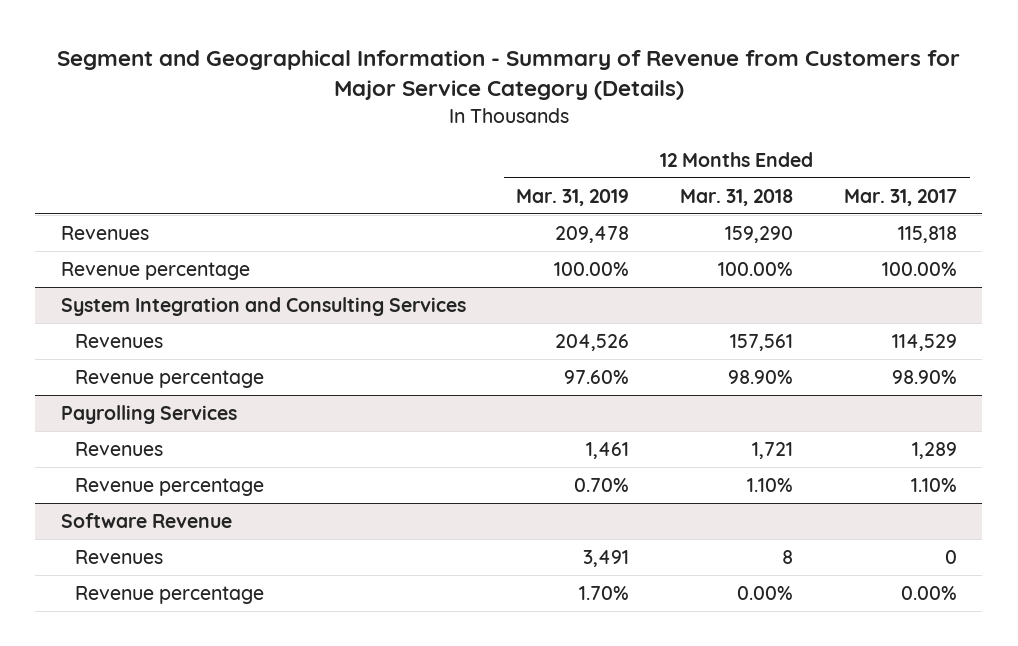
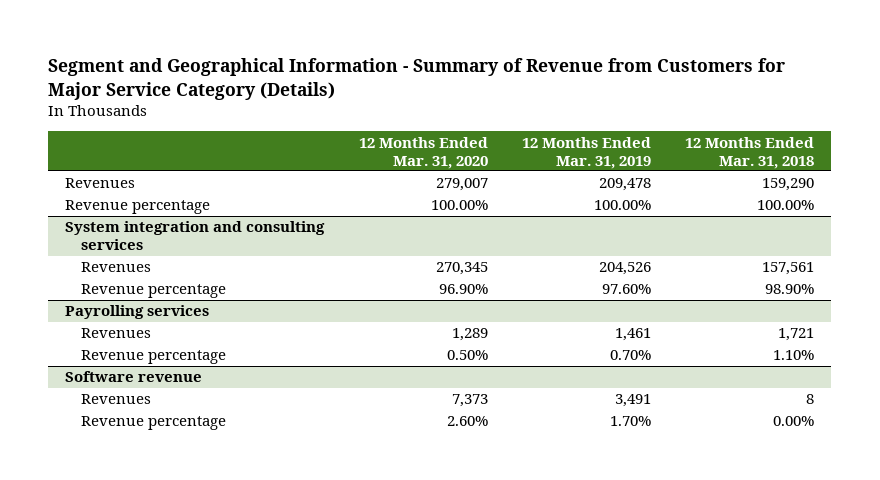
[844,188,958,206] Mar. 31, 2017 -> none
none -> [358,136,488,169] 12 Months Ended Mar. 31, 2020
[60,296,466,316] System Integration and Consulting Services -> [65,221,326,251] System integration and consulting services
[60,404,237,424] Payrolling Services -> [65,305,210,320] Payrolling services
[60,512,232,528] Software Revenue -> [65,371,203,383] Software revenue

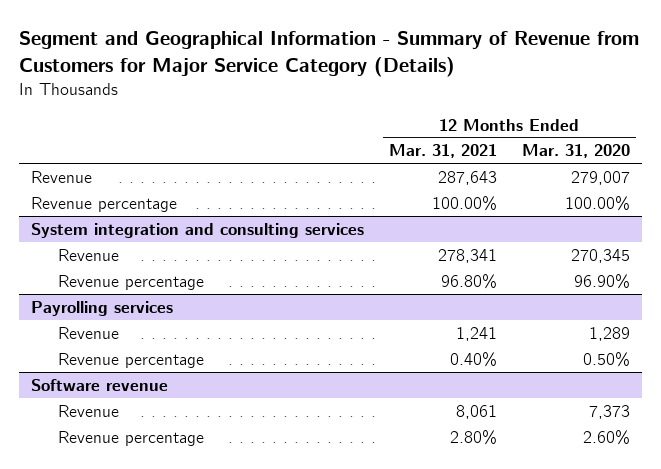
[521,136,651,169] 12 Months Ended Mar. 31, 2019 -> none
[685,136,815,169] 12 Months Ended Mar. 31, 2018 -> none
none -> [388,144,497,159] Mar. 31, 2021
[65,178,136,189] Revenues -> [31,170,93,183] Revenue
[80,262,151,273] Revenues -> [58,248,120,261] Revenue
[80,328,151,339] Revenues -> [58,326,120,339] Revenue
[80,394,151,405] Revenues -> [58,404,120,417] Revenue

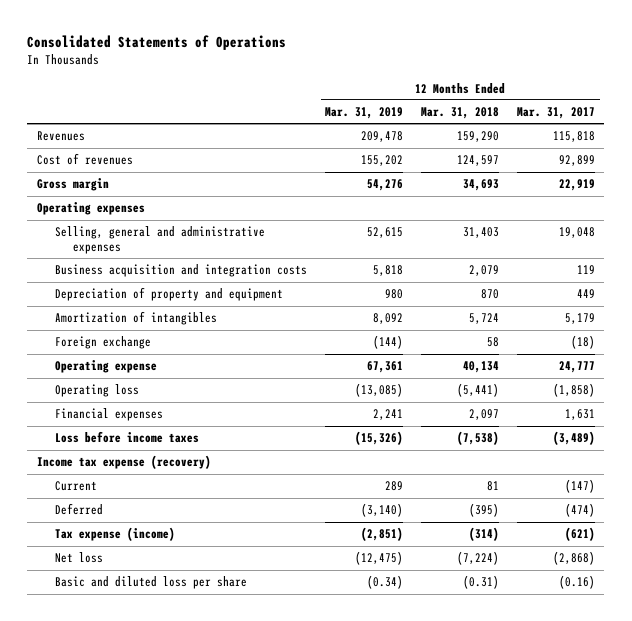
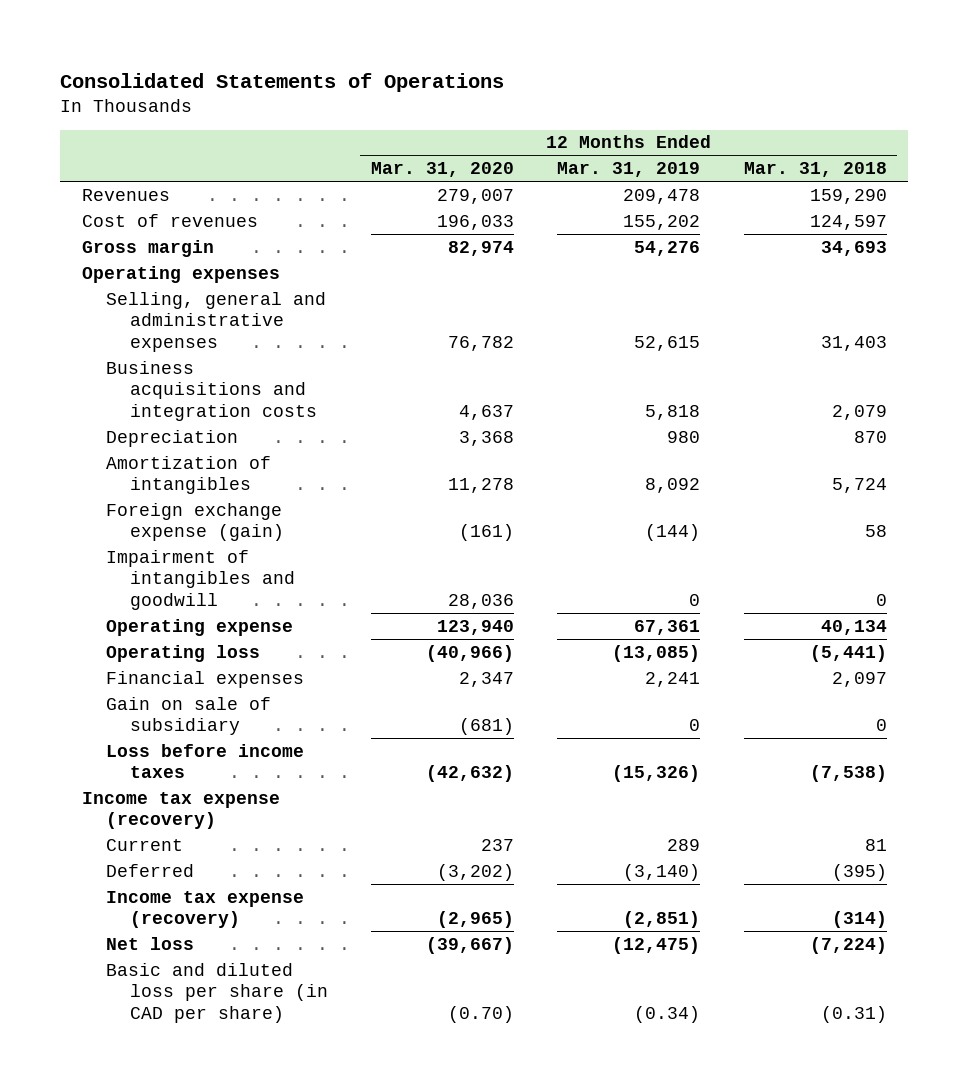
[517,107,596,120] Mar. 31, 2017 -> none
none -> [371,162,515,178] Mar. 31, 2020
[54,264,307,278] Business acquisition and integration costs -> [105,360,318,421] Business acquisitions and integration costs
[54,287,283,302] Depreciation of property and equipment -> [105,429,238,447] Depreciation
[54,336,151,350] Foreign exchange -> [105,502,285,542] Foreign exchange expense (gain)
none -> [105,549,296,610] Impairment of intangibles and goodwill
none -> [105,696,271,736] Gain on sale of subsidiary
[54,527,175,542] Tax expense (income) -> [105,890,304,929] Income tax expense (recovery)
[54,576,247,590] Basic and diluted loss per share -> [105,962,329,1023] Basic and diluted loss per share (in CAD per share)

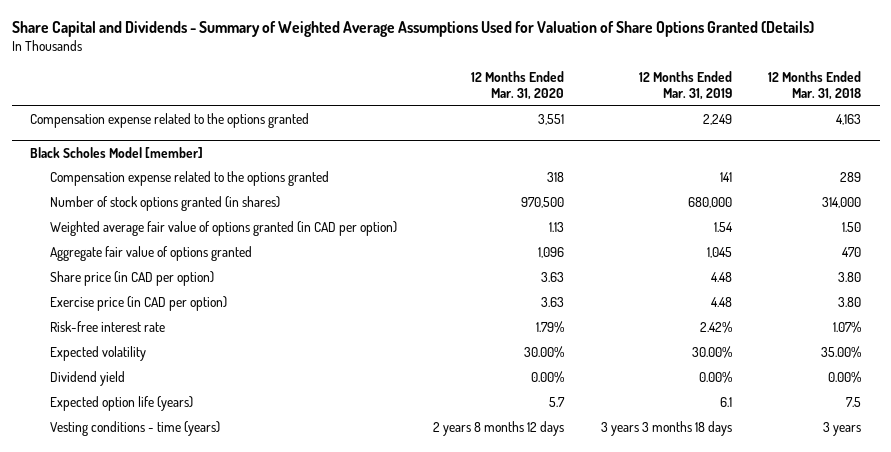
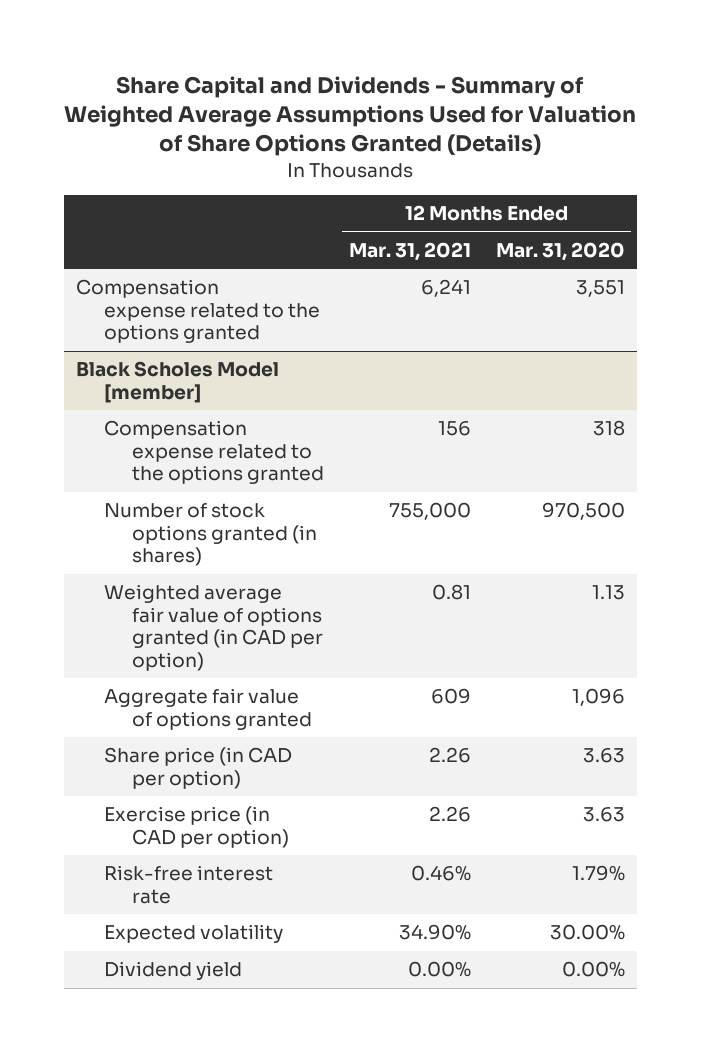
[638,70,732,101] 12 Months Ended Mar. 31, 2019 -> none
[768,70,862,101] 12 Months Ended Mar. 31, 2018 -> none
none -> [348,242,471,262] Mar. 31, 2021
[49,396,193,412] Expected option life (years) -> none
[49,421,220,437] Vesting conditions - time (years) -> none

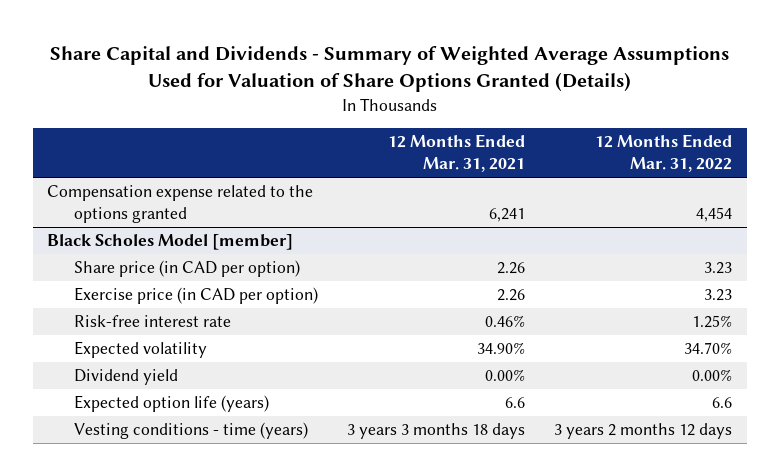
[495,242,625,262] Mar. 31, 2020 -> none
none -> [595,134,733,173] 12 Months Ended Mar. 31, 2022
[103,420,324,485] Compensation expense related to the options granted -> none
[103,503,317,567] Number of stock options granted (in shares) -> none
[103,584,323,671] Weighted average fair value of options granted (in CAD per option) -> none
[103,688,312,730] Aggregate fair value of options granted -> none
none -> [74,395,270,413] Expected option life (years)
none -> [74,422,309,440] Vesting conditions - time (years)

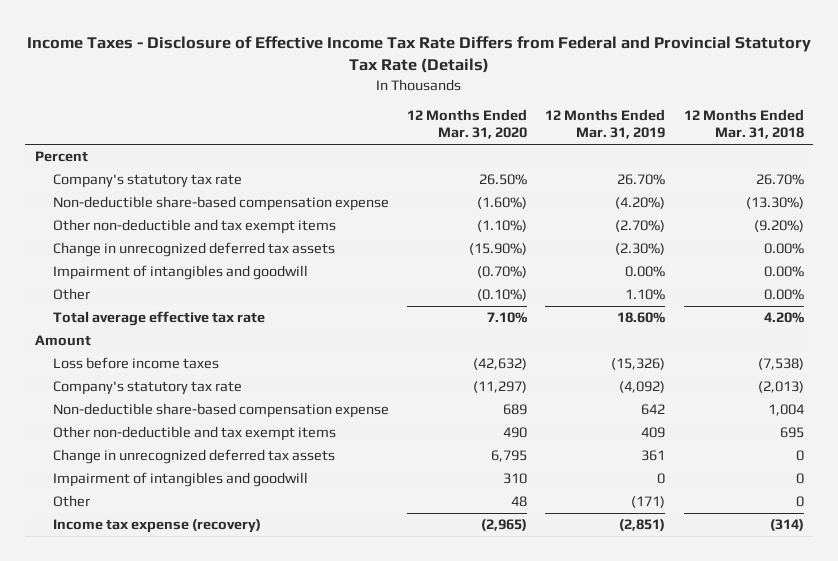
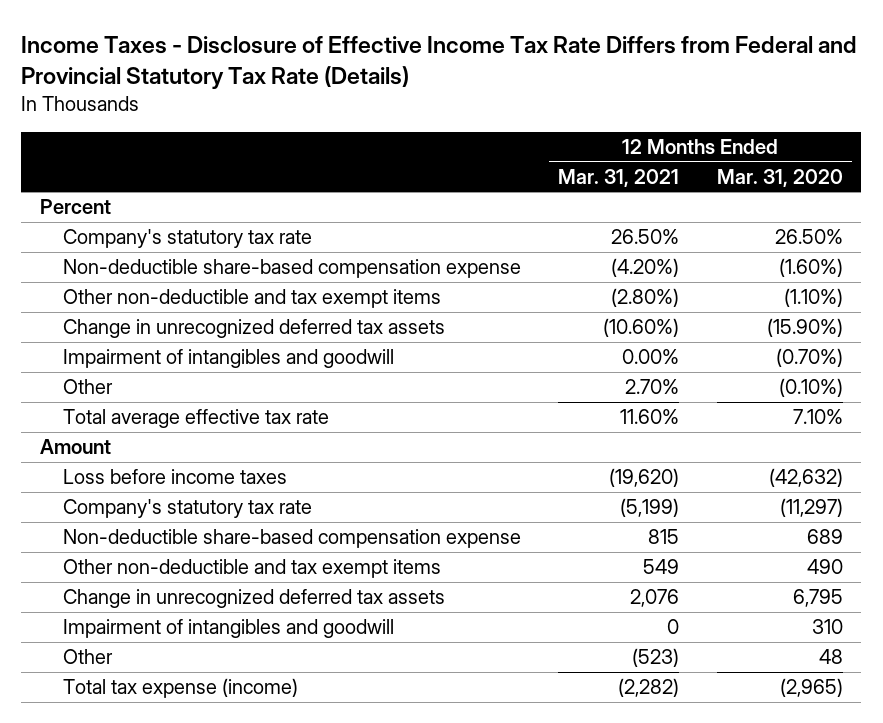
[545,109,666,140] 12 Months Ended Mar. 31, 2019 -> none
[683,109,804,140] 12 Months Ended Mar. 31, 2018 -> none
none -> [558,168,680,187] Mar. 31, 2021
[52,519,261,534] Income tax expense (recovery) -> [63,678,299,699] Total tax expense (income)

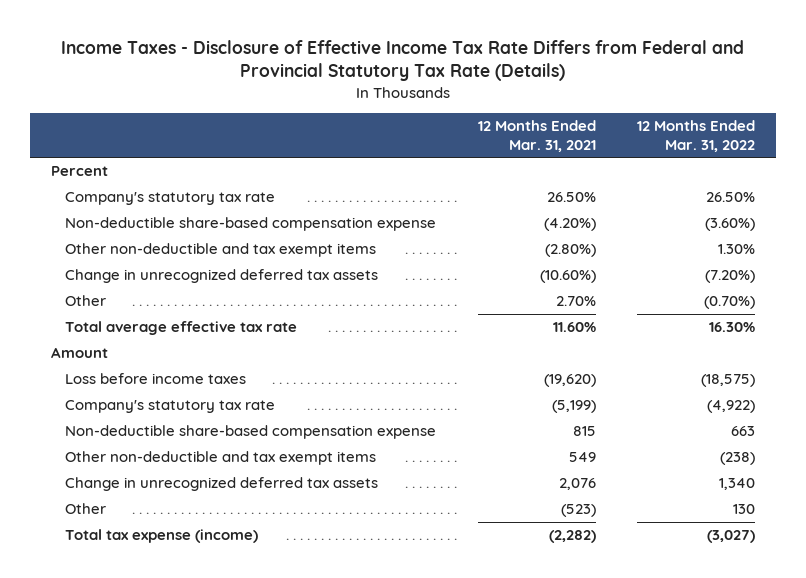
[716,168,843,187] Mar. 31, 2020 -> none
none -> [636,120,755,152] 12 Months Ended Mar. 31, 2022
[63,349,395,369] Impairment of intangibles and goodwill -> none
[63,619,395,639] Impairment of intangibles and goodwill -> none

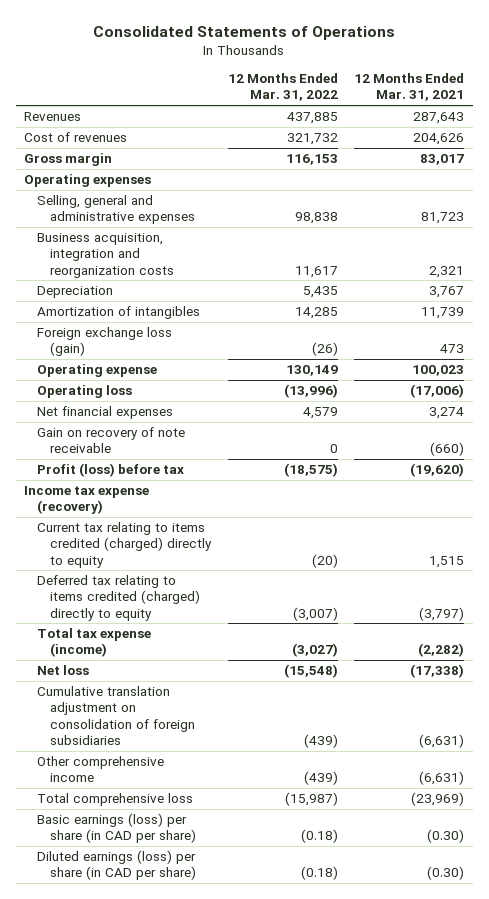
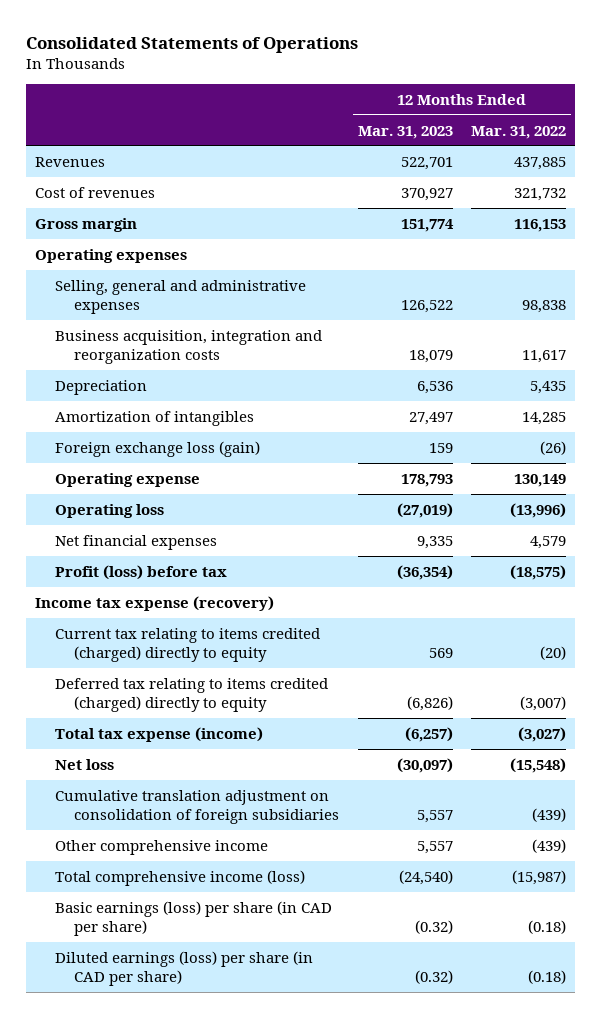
[354,73,465,102] 12 Months Ended Mar. 31, 2021 -> none
none -> [357,125,453,139] Mar. 31, 2023
[37,427,186,454] Gain on recovery of note receivable -> none
[37,793,194,807] Total comprehensive loss -> [54,869,305,886] Total comprehensive income (loss)

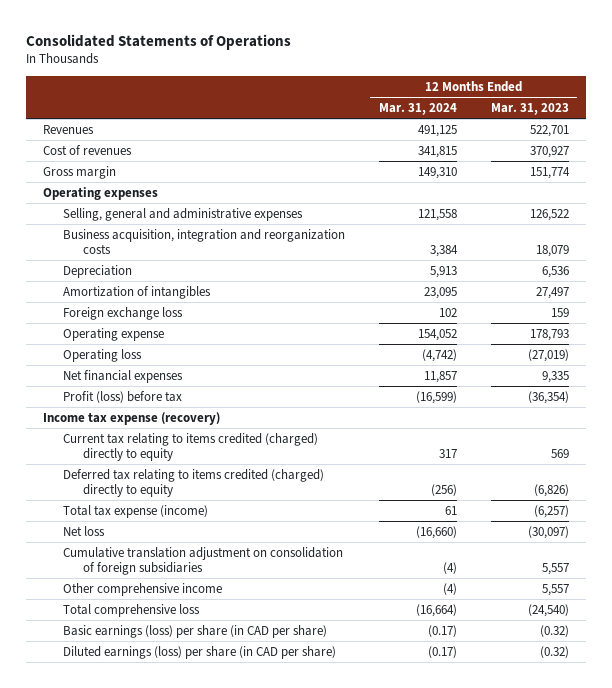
[471,125,567,139] Mar. 31, 2022 -> none
none -> [378,102,457,115] Mar. 31, 2024
[54,440,260,457] Foreign exchange loss (gain) -> [63,306,184,320] Foreign exchange loss
[54,869,305,886] Total comprehensive income (loss) -> [63,603,201,617] Total comprehensive loss

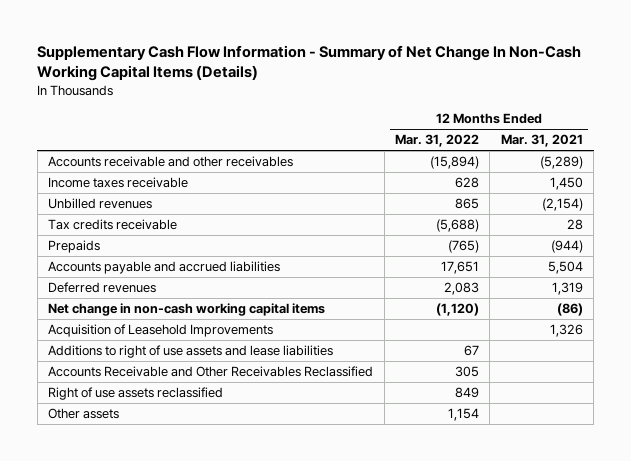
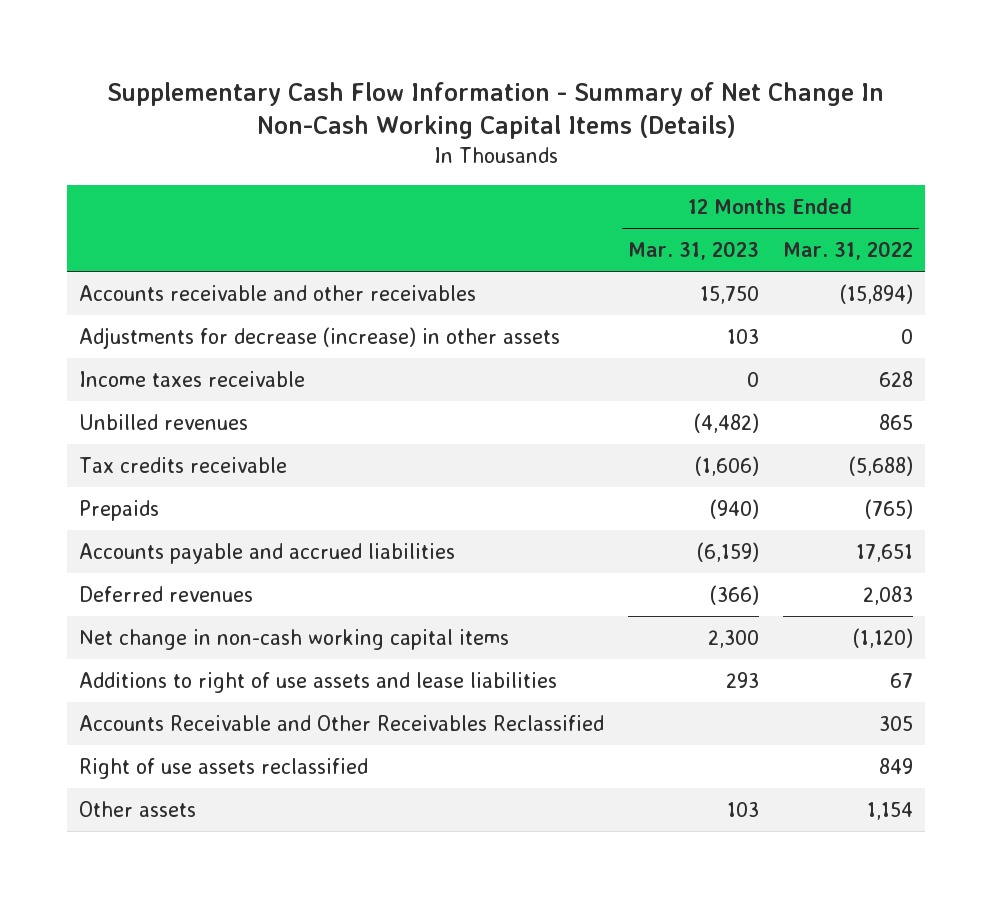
[500,134,583,148] Mar. 31, 2021 -> none
none -> [628,241,760,261] Mar. 31, 2023
none -> [79,326,561,349] Adjustments for decrease (increase) in other assets
[48,324,274,338] Acquisition of Leasehold Improvements -> none

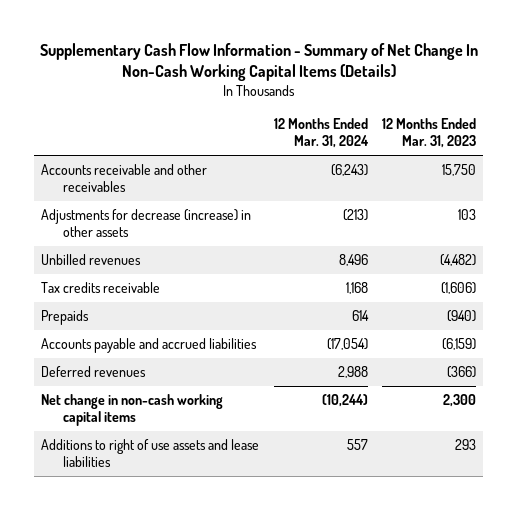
[782,241,913,261] Mar. 31, 2022 -> none
none -> [273,118,369,149] 12 Months Ended Mar. 31, 2024
[79,370,306,387] Income taxes receivable -> none
[79,714,605,731] Accounts Receivable and Other Receivables Reclassified -> none
[79,757,369,779] Right of use assets reclassified -> none
[79,800,197,817] Other assets -> none

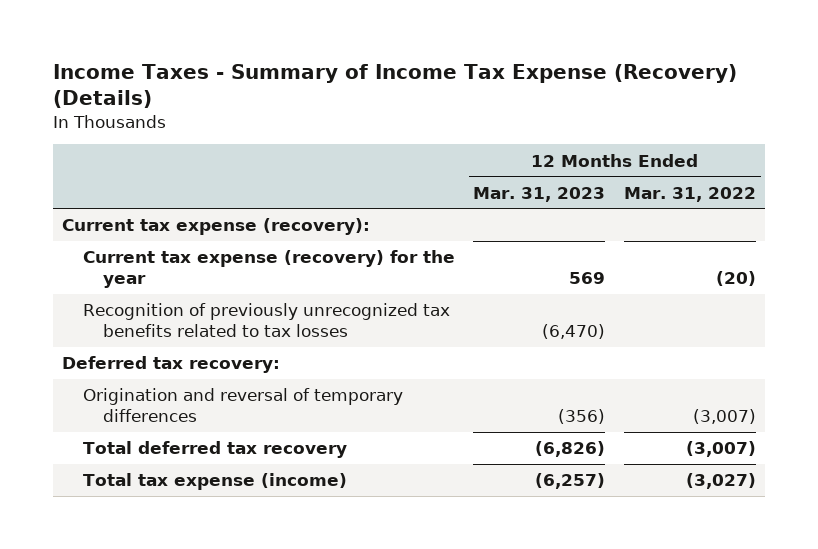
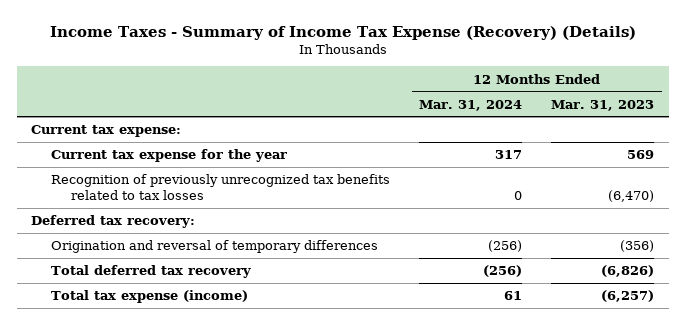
[624,186,757,202] Mar. 31, 2022 -> none
none -> [419,99,523,111] Mar. 31, 2024
[62,218,371,236] Current tax expense (recovery): -> [31,125,182,138] Current tax expense:
[82,250,455,288] Current tax expense (recovery) for the year -> [51,149,288,163] Current tax expense for the year

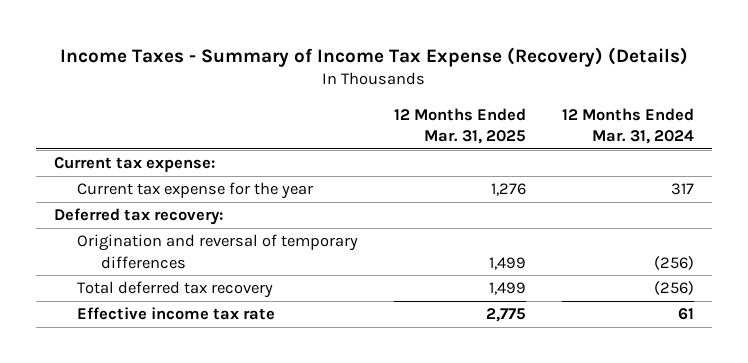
[551,99,655,111] Mar. 31, 2023 -> none
none -> [394,107,527,144] 12 Months Ended Mar. 31, 2025
[51,174,391,201] Recognition of previously unrecognized tax benefits related to tax losses -> none
[51,290,249,304] Total tax expense (income) -> [77,307,276,321] Effective income tax rate

